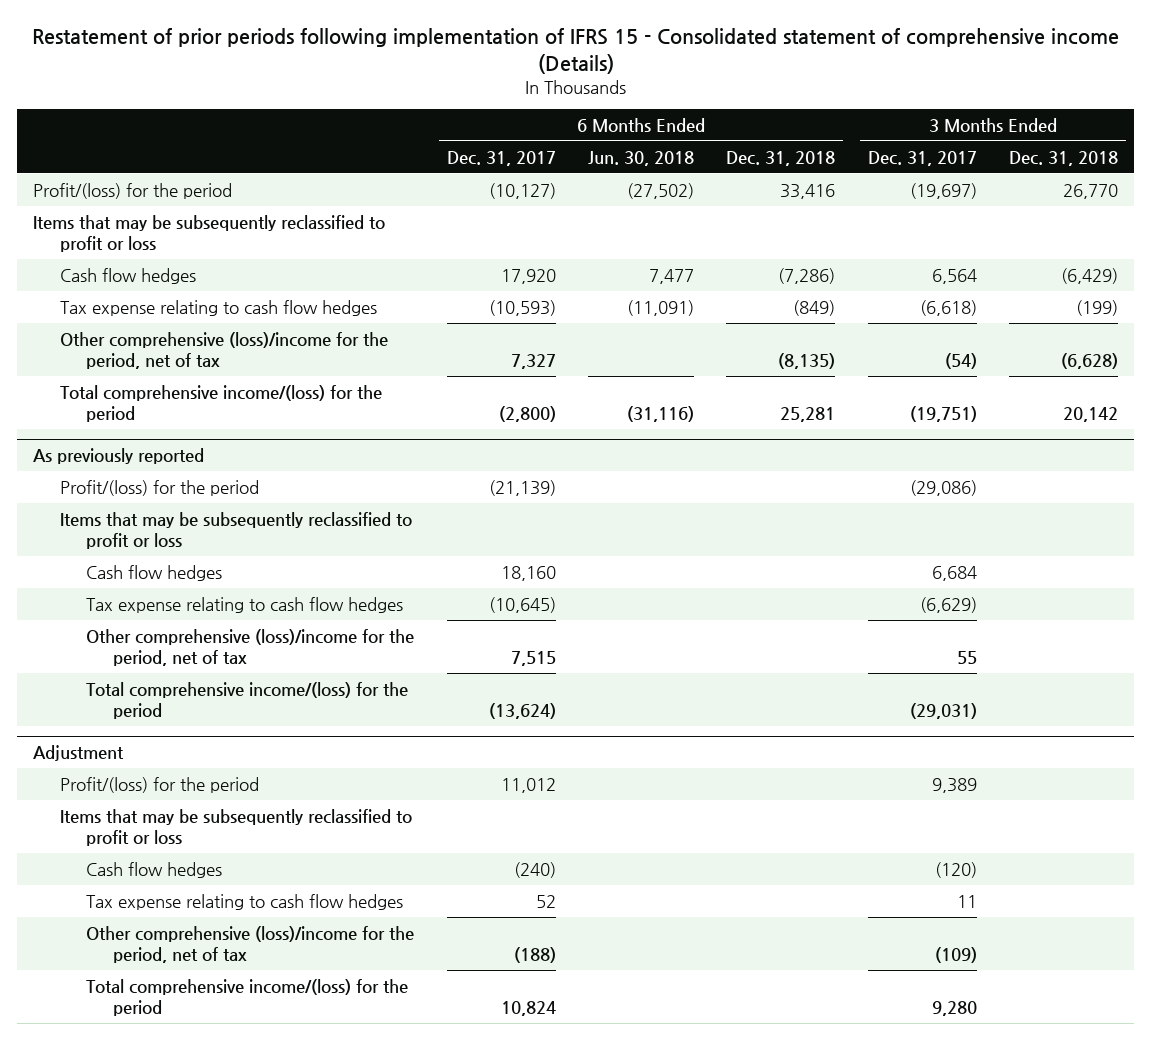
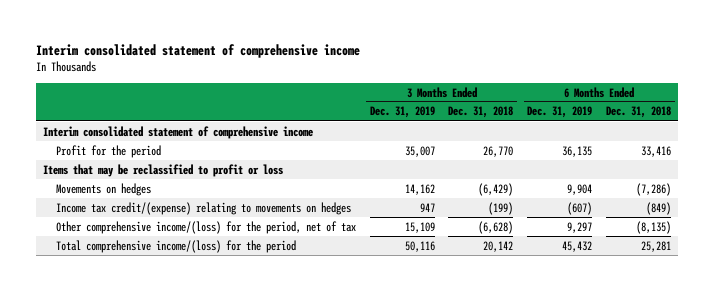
[31,28,1119,74] Restatement of prior periods following implementation of IFRS 15 - Consolidated statement of comprehensive income (Details) -> [36,43,361,58] Interim consolidated statement of comprehensive income
[446,150,556,166] Dec. 31, 2017 -> none
[587,150,694,166] Jun. 30, 2018 -> none
[867,150,977,166] Dec. 31, 2017 -> none
none -> [369,106,435,119] Dec. 31, 2019
none -> [527,106,593,119] Dec. 31, 2019
none -> [43,125,314,139] Interim consolidated statement of comprehensive income
[33,182,233,199] Profit/(loss) for the period -> [55,144,161,158] Profit for the period
[33,214,386,252] Items that may be subsequently reclassified to profit or loss -> [43,163,284,177] Items that may be reclassified to profit or loss
[59,267,196,284] Cash flow hedges -> [55,182,151,196] Movements on hedges
[59,299,377,316] Tax expense relating to cash flow hedges -> [55,201,351,215] Income tax credit/(expense) relating to movements on hedges
[59,331,388,369] Other comprehensive (loss)/income for the period, net of tax -> [55,220,356,234] Other comprehensive income/(loss) for the period, net of tax
[33,448,205,465] As previously reported -> none
[59,479,259,496] Profit/(loss) for the period -> none
[59,511,412,549] Items that may be subsequently reclassified to profit or loss -> none
[86,564,223,581] Cash flow hedges -> none
[86,596,404,613] Tax expense relating to cash flow hedges -> none
[86,628,415,666] Other comprehensive (loss)/income for the period, net of tax -> none
[86,681,409,719] Total comprehensive income/(loss) for the period -> none
[33,745,125,762] Adjustment -> none
[59,776,259,793] Profit/(loss) for the period -> none
[59,808,412,846] Items that may be subsequently reclassified to profit or loss -> none
[86,861,223,878] Cash flow hedges -> none
[86,893,404,910] Tax expense relating to cash flow hedges -> none
[86,925,415,963] Other comprehensive (loss)/income for the period, net of tax -> none
[86,978,409,1016] Total comprehensive income/(loss) for the period -> none

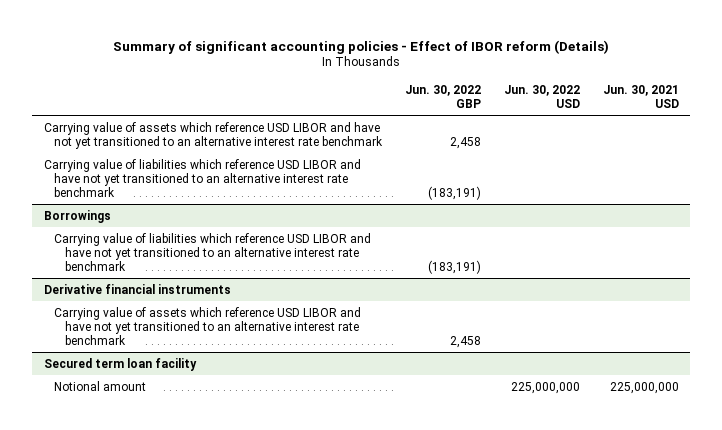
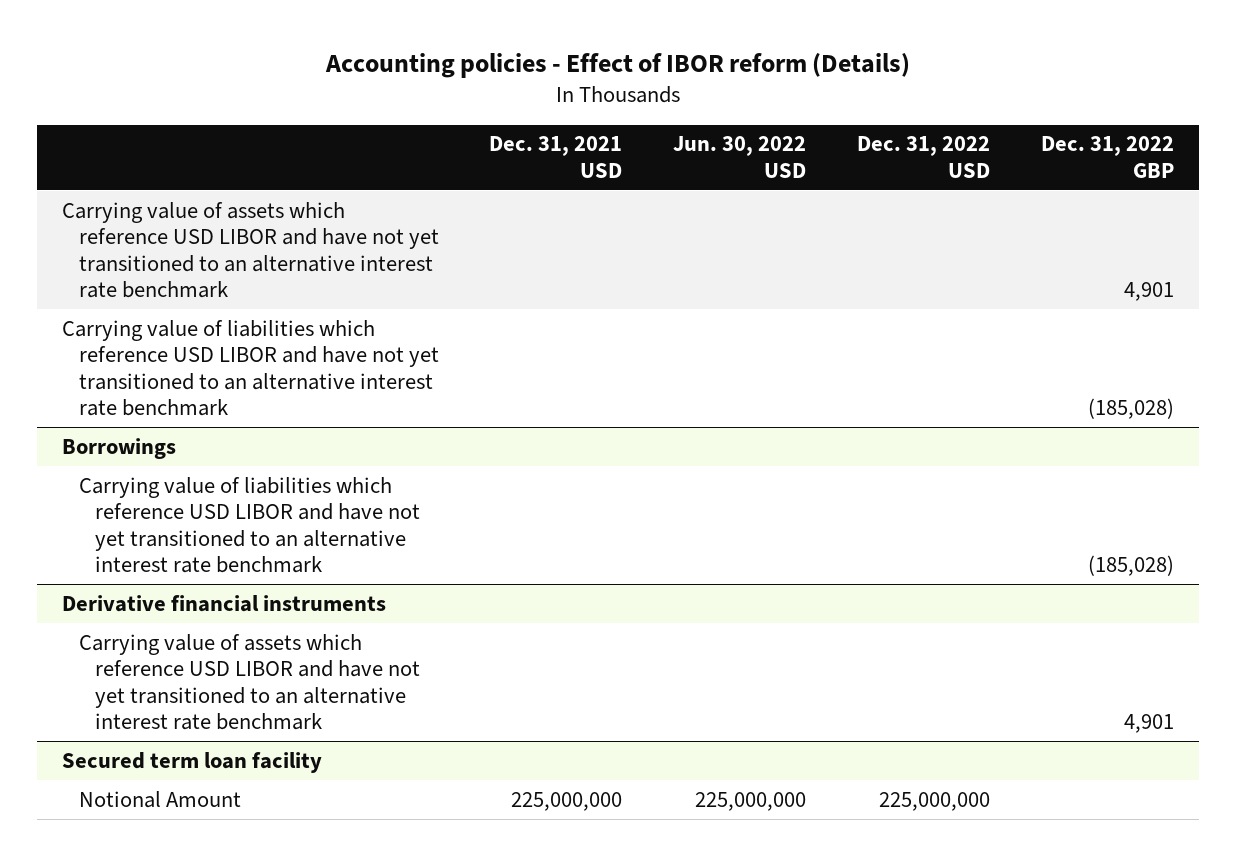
[113,39,610,54] Summary of significant accounting policies - Effect of IBOR reform (Details) -> [325,52,911,78] Accounting policies - Effect of IBOR reform (Details)
[405,84,482,109] Jun. 30, 2022 GBP -> none
[602,84,679,109] Jun. 30, 2021 USD -> none
none -> [489,136,623,179] Dec. 31, 2021 USD
none -> [856,136,990,179] Dec. 31, 2022 USD
none -> [1040,136,1174,179] Dec. 31, 2022 GBP
[54,380,147,391] Notional amount -> [78,790,241,808] Notional Amount

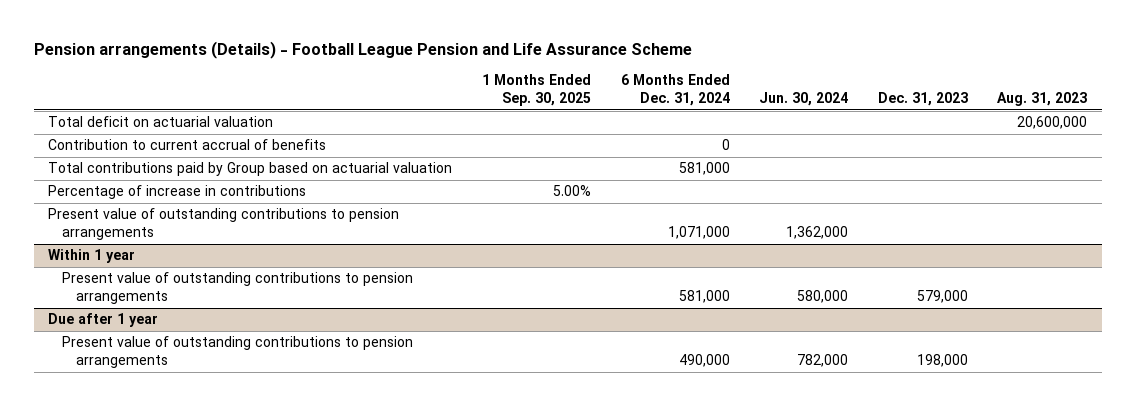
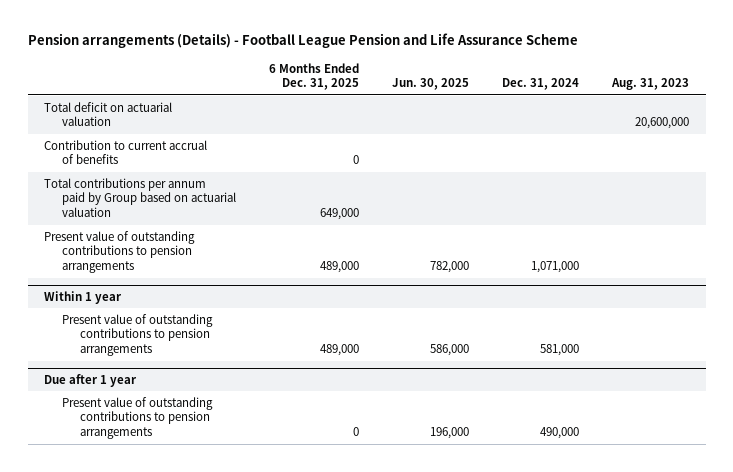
[481,74,591,107] 1 Months Ended Sep. 30, 2025 -> none
[620,74,730,107] 6 Months Ended Dec. 31, 2024 -> none
[759,92,849,107] Jun. 30, 2024 -> none
[877,92,968,107] Dec. 31, 2023 -> none
none -> [269,62,360,91] 6 Months Ended Dec. 31, 2025
none -> [392,78,470,91] Jun. 30, 2025
none -> [502,78,580,91] Dec. 31, 2024
[48,185,307,200] Percentage of increase in contributions -> none
[48,162,453,177] Total contributions paid by Group based on actuarial valuation -> [44,177,237,218] Total contributions per annum paid by Group based on actuarial valuation

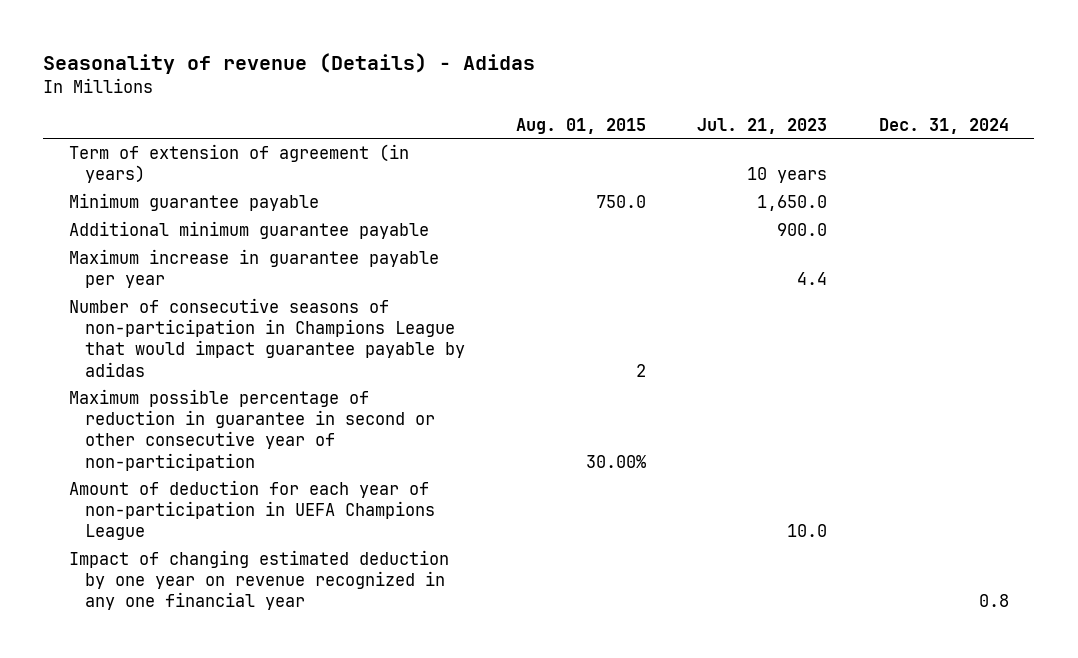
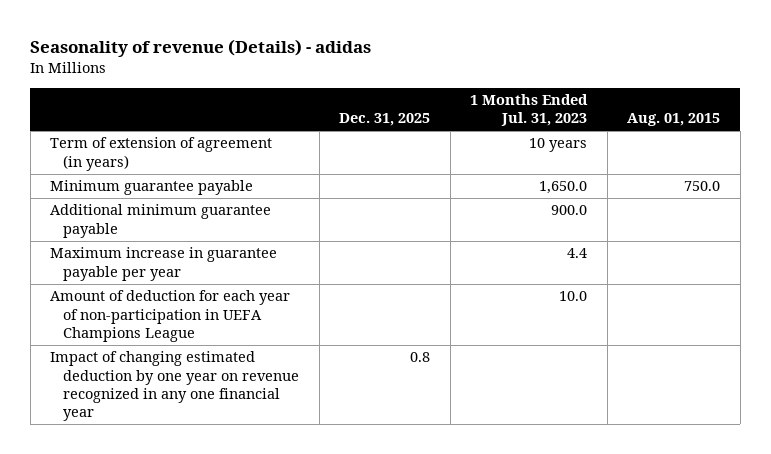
[43,52,536,74] Seasonality of revenue (Details) - Adidas -> [30,39,372,58] Seasonality of revenue (Details) - adidas
[697,117,828,134] Jul. 21, 2023 -> none
[878,117,1009,134] Dec. 31, 2024 -> none
none -> [339,113,431,127] Dec. 31, 2025
none -> [470,94,589,127] 1 Months Ended Jul. 31, 2023
[68,298,465,377] Number of consecutive seasons of non-participation in Champions League that would impact guarantee payable by adidas -> none
[68,389,435,471] Maximum possible percentage of reduction in guarantee in second or other consecutive year of non-participation -> none

